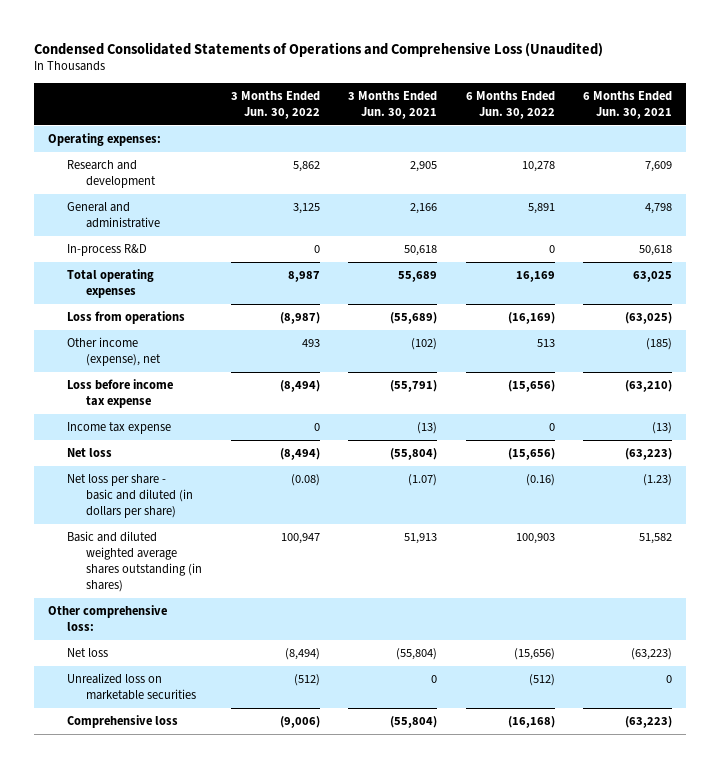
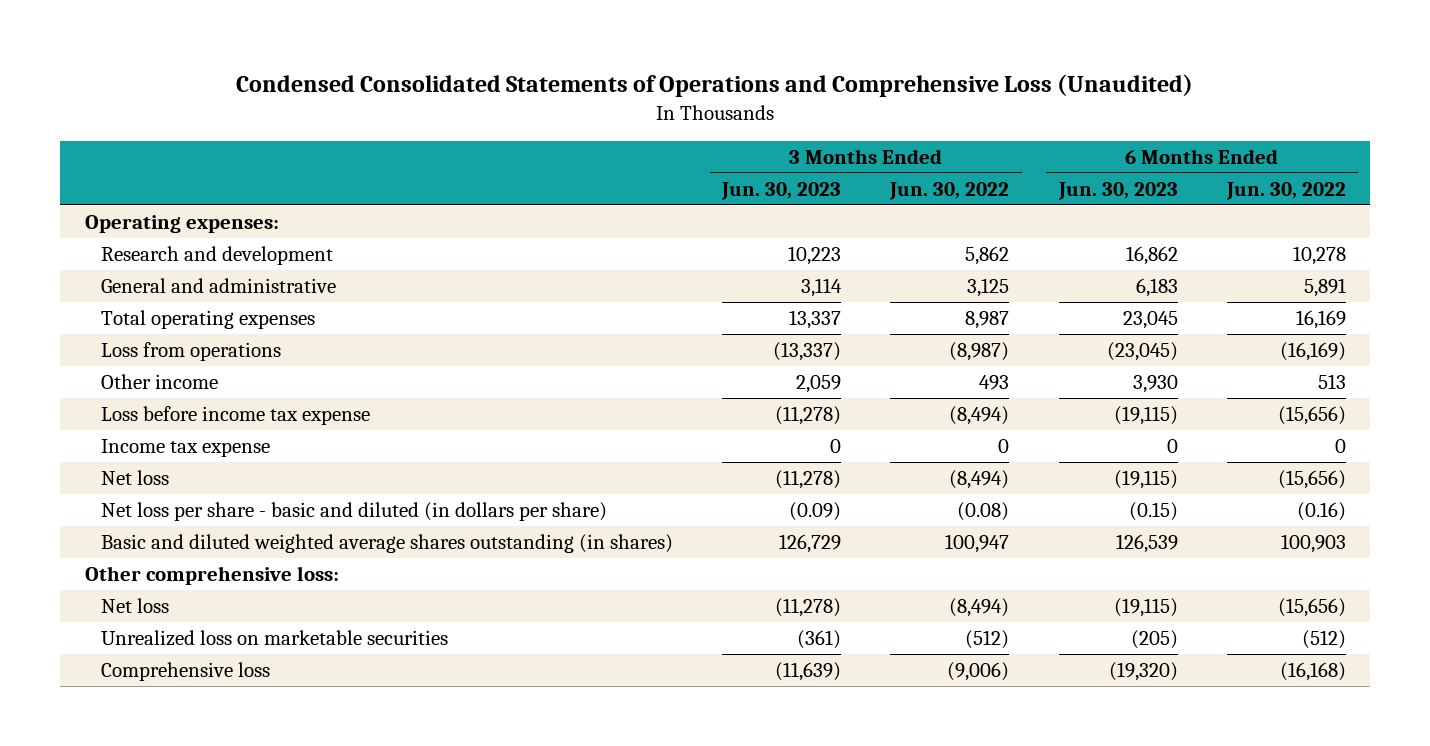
[348,91,438,120] 3 Months Ended Jun. 30, 2021 -> none
[583,91,673,120] 6 Months Ended Jun. 30, 2021 -> none
none -> [721,181,842,200] Jun. 30, 2023
none -> [1057,181,1178,200] Jun. 30, 2023
[67,244,148,257] In-process R&D -> none
[67,337,162,367] Other income (expense), net -> [100,374,218,390] Other income

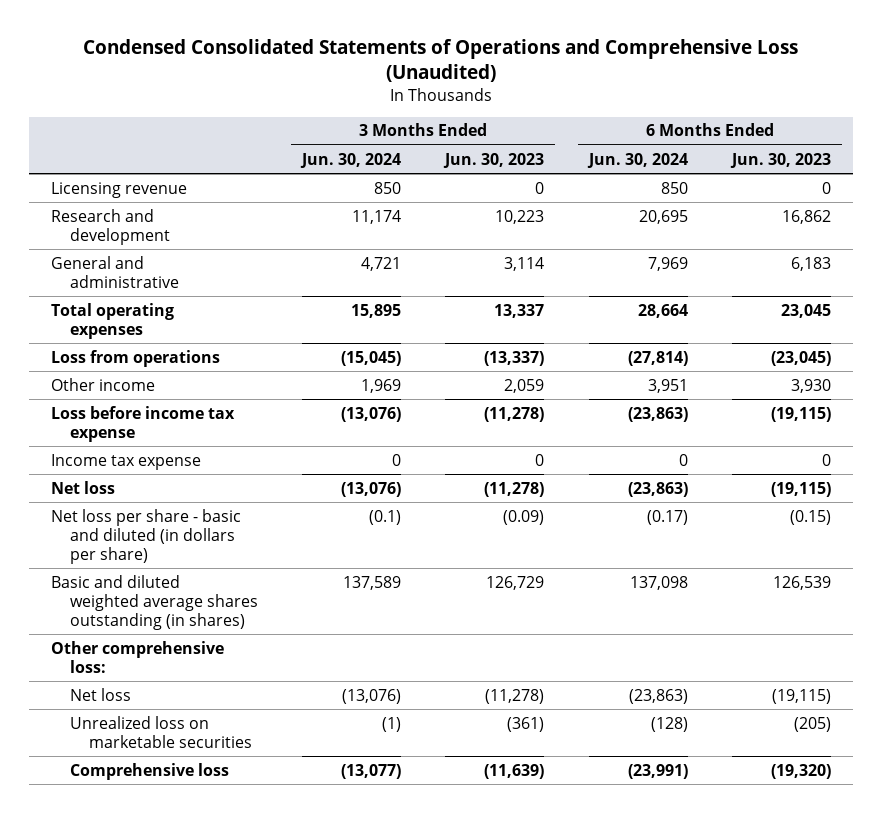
[889,181,1010,200] Jun. 30, 2022 -> none
[1225,181,1346,200] Jun. 30, 2022 -> none
none -> [300,152,402,168] Jun. 30, 2024
none -> [586,152,688,168] Jun. 30, 2024
[84,215,279,234] Operating expenses: -> none
none -> [50,181,187,198] Licensing revenue

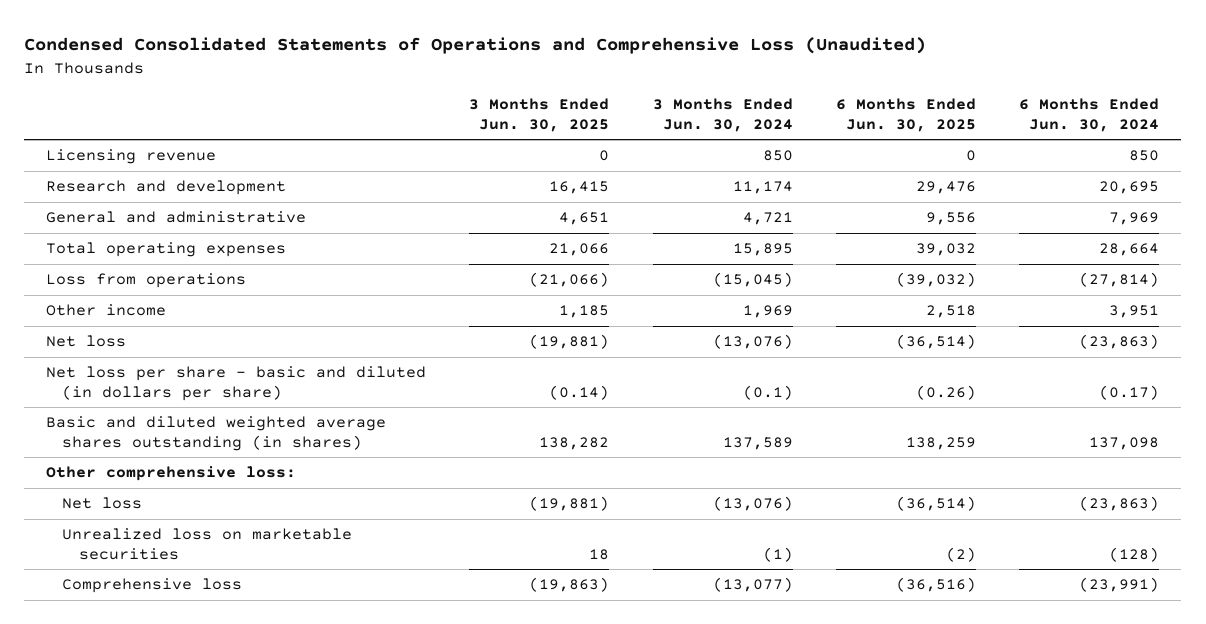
[443,152,545,168] Jun. 30, 2023 -> none
[729,152,831,168] Jun. 30, 2023 -> none
none -> [469,98,610,132] 3 Months Ended Jun. 30, 2025
none -> [836,98,977,132] 6 Months Ended Jun. 30, 2025
[50,405,235,442] Loss before income tax expense -> none
[50,453,201,470] Income tax expense -> none

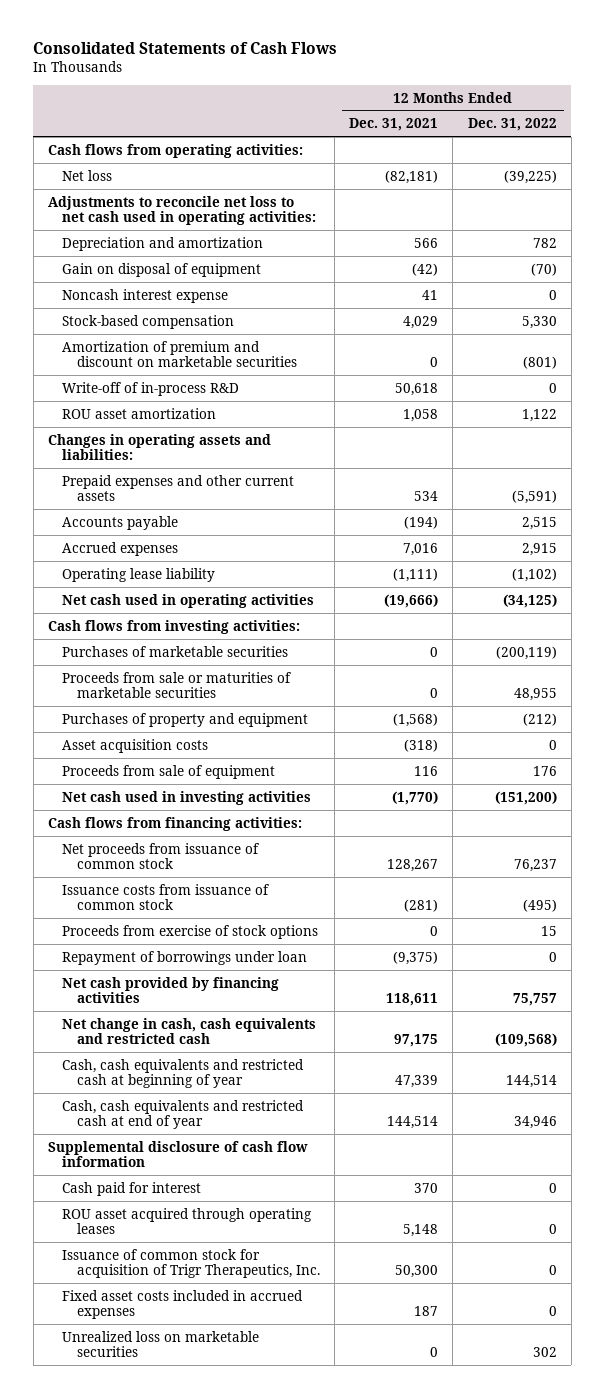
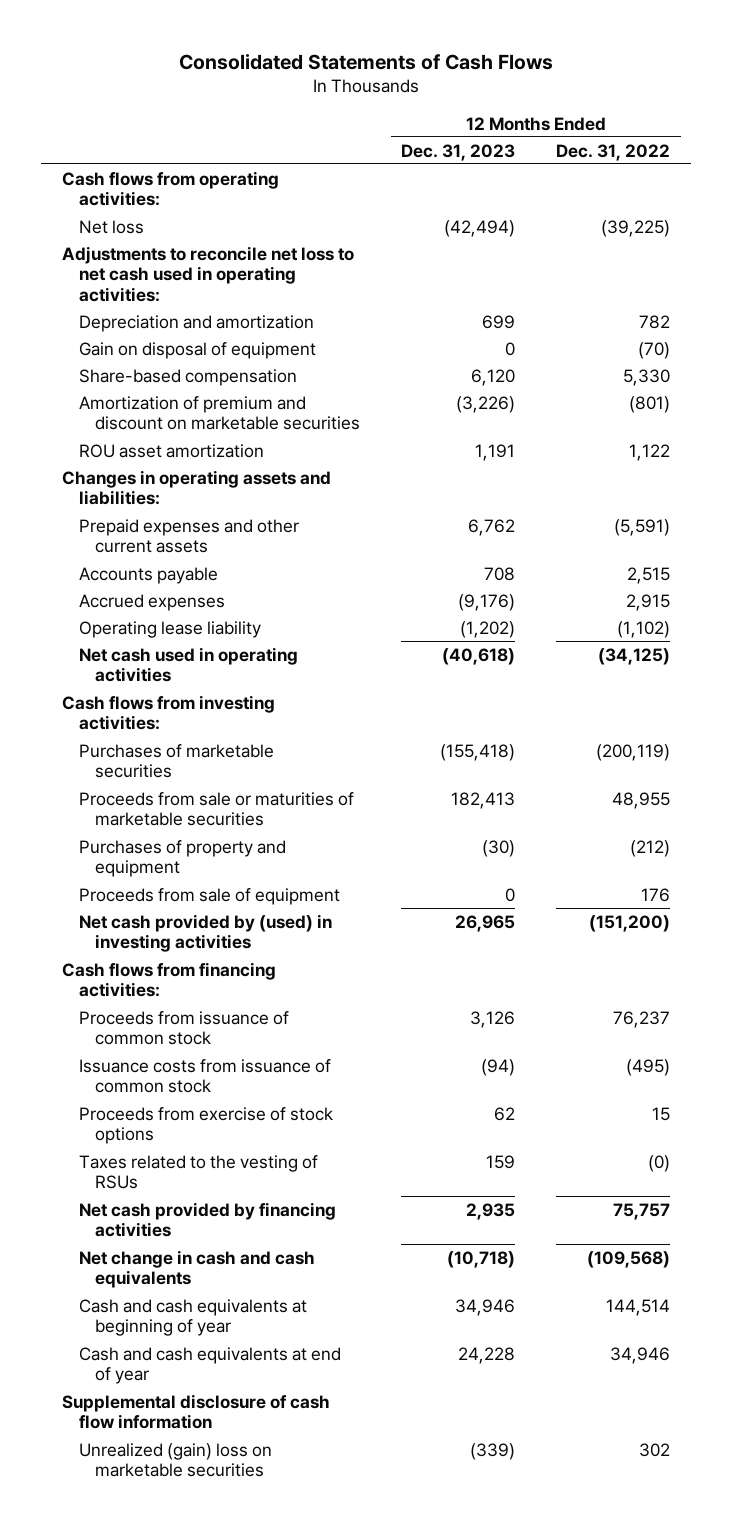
[349,118,439,132] Dec. 31, 2021 -> none
none -> [401,143,516,161] Dec. 31, 2023
[62,288,229,303] Noncash interest expense -> none
[62,314,235,329] Stock-based compensation -> [78,368,297,386] Share-based compensation
[62,381,240,396] Write-off of in-process R&D -> none
[62,738,209,753] Asset acquisition costs -> none
[62,790,312,805] Net cash used in investing activities -> [78,913,332,953] Net cash provided by (used) in investing activities
[62,842,260,870] Net proceeds from issuance of common stock -> [78,1010,289,1046] Proceeds from issuance of common stock
[62,950,308,965] Repayment of borrowings under loan -> none
none -> [78,1154,318,1190] Taxes related to the vesting of RSUs
[62,1017,317,1045] Net change in cash, cash equivalents and restricted cash -> [78,1249,315,1289] Net change in cash and cash equivalents
[62,1058,305,1089] Cash, cash equivalents and restricted cash at beginning of year -> [78,1298,307,1337] Cash and cash equivalents at beginning of year
[62,1099,305,1130] Cash, cash equivalents and restricted cash at end of year -> [78,1346,341,1385] Cash and cash equivalents at end of year
[62,1181,202,1196] Cash paid for interest -> none
[62,1207,313,1235] ROU asset acquired through operating leases -> none
[62,1248,320,1279] Issuance of common stock for acquisition of Trigr Therapeutics, Inc. -> none
[62,1289,304,1320] Fixed asset costs included in accrued expenses -> none
[62,1330,260,1358] Unrealized loss on marketable securities -> [78,1442,272,1478] Unrealized (gain) loss on marketable securities

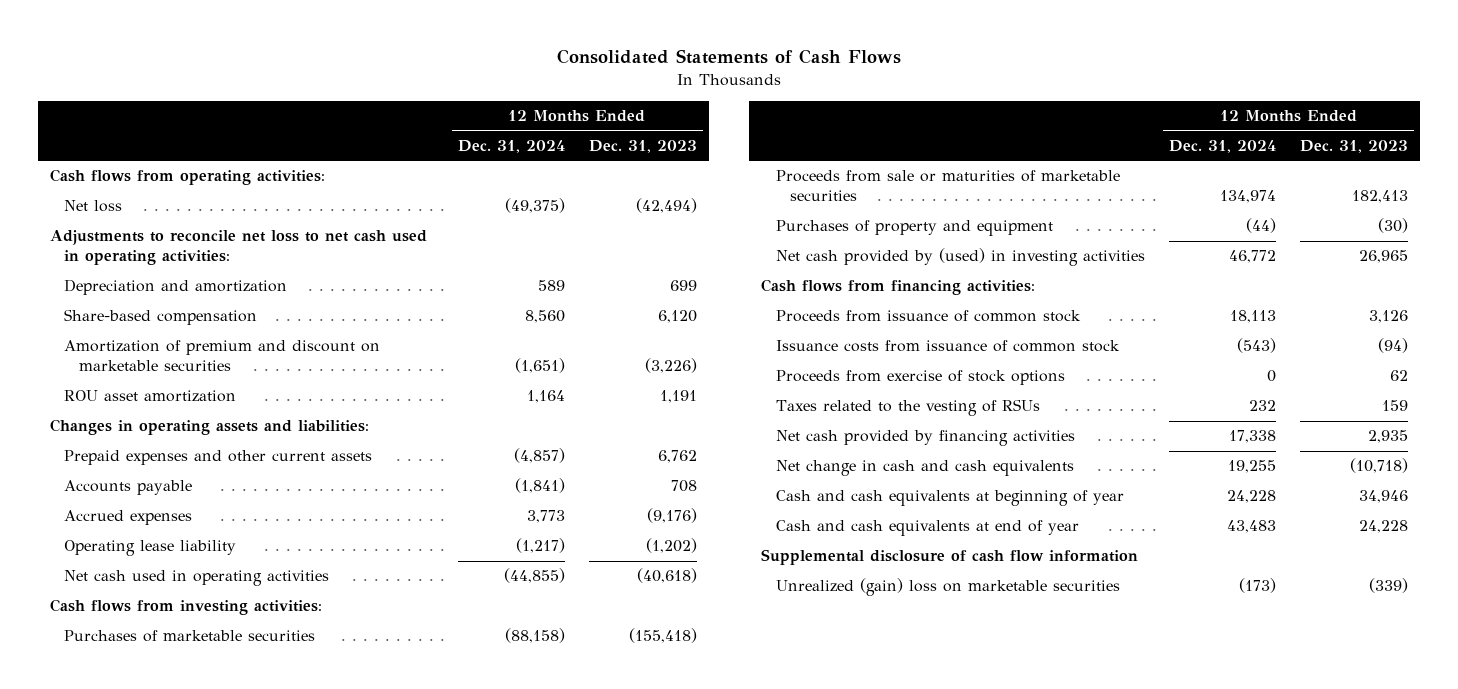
[556,143,671,161] Dec. 31, 2022 -> none
none -> [457,139,565,153] Dec. 31, 2024
[78,341,316,359] Gain on disposal of equipment -> none
[78,887,340,905] Proceeds from sale of equipment -> none

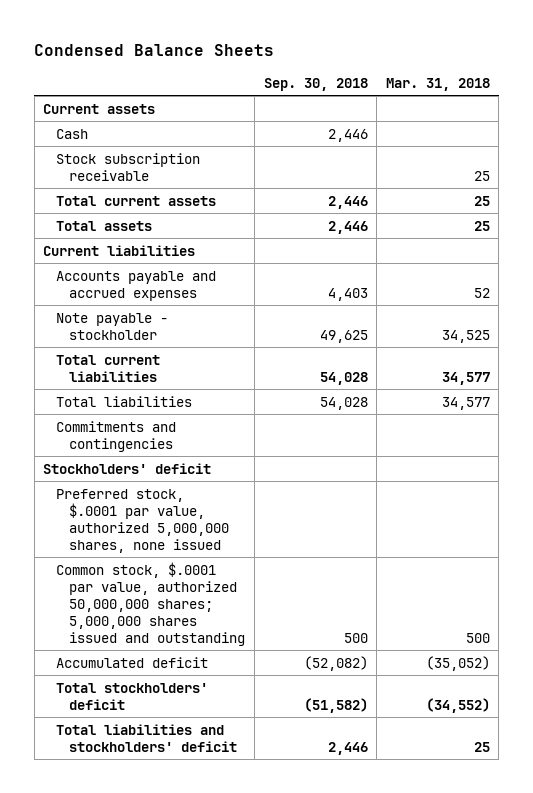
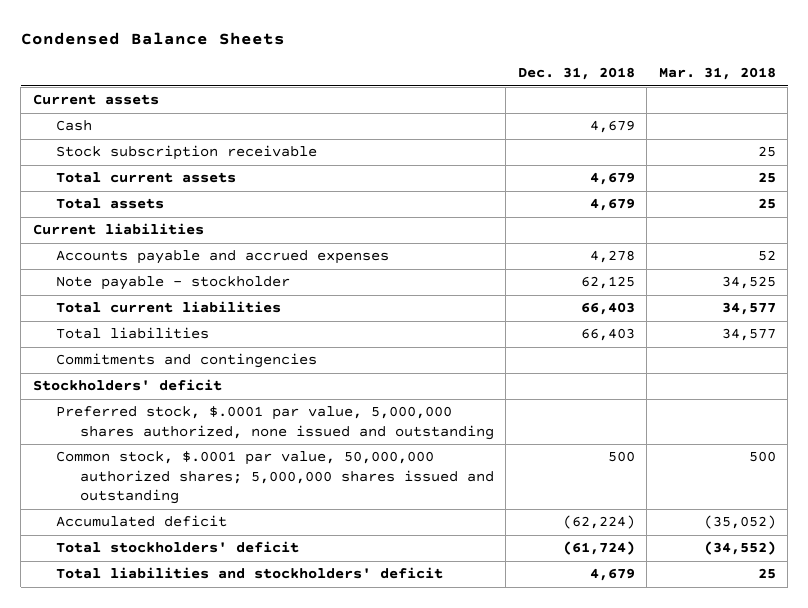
[263,77,368,91] Sep. 30, 2018 -> none
none -> [517,67,635,81] Dec. 31, 2018
[56,488,230,553] Preferred stock, $.0001 par value, authorized 5,000,000 shares, none issued -> [56,406,494,440] Preferred stock, $.0001 par value, 5,000,000 shares authorized, none issued and outstanding
[56,561,246,646] Common stock, $.0001 par value, authorized 50,000,000 shares; 5,000,000 shares issued and outstanding -> [56,451,494,505] Common stock, $.0001 par value, 50,000,000 authorized shares; 5,000,000 shares issued and outstanding

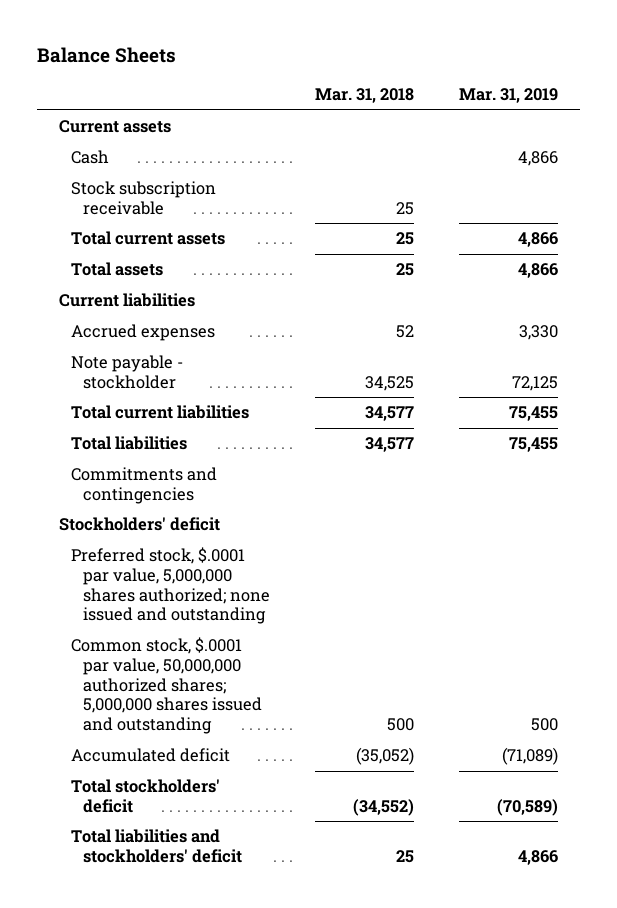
[20,32,285,46] Condensed Balance Sheets -> [36,47,176,64] Balance Sheets
[517,67,635,81] Dec. 31, 2018 -> none
none -> [458,88,558,104] Mar. 31, 2019
[56,250,390,265] Accounts payable and accrued expenses -> [71,324,216,342] Accrued expenses
[56,406,494,440] Preferred stock, $.0001 par value, 5,000,000 shares authorized, none issued and outstanding -> [71,547,271,625] Preferred stock, $.0001 par value, 5,000,000 shares authorized; none issued and outstanding

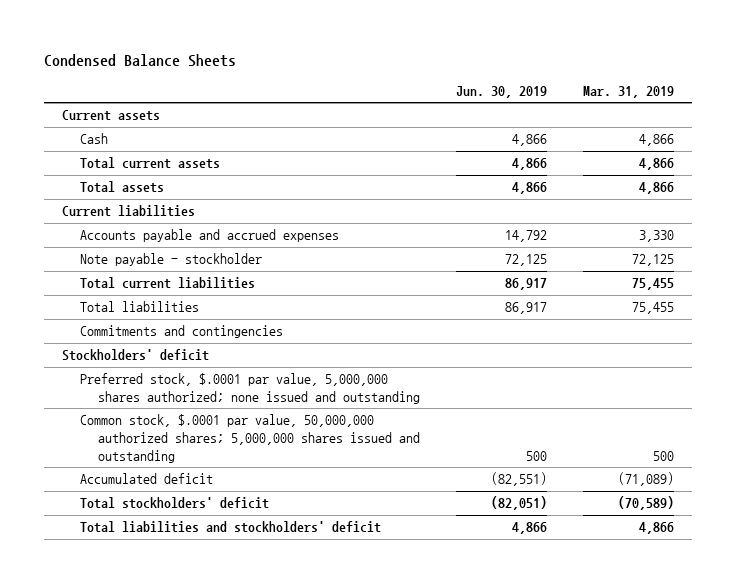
[36,47,176,64] Balance Sheets -> [43,54,236,68] Condensed Balance Sheets
[315,88,415,104] Mar. 31, 2018 -> none
none -> [456,85,548,98] Jun. 30, 2019
[71,181,217,216] Stock subscription receivable -> none
[71,324,216,342] Accrued expenses -> [79,229,339,243] Accounts payable and accrued expenses

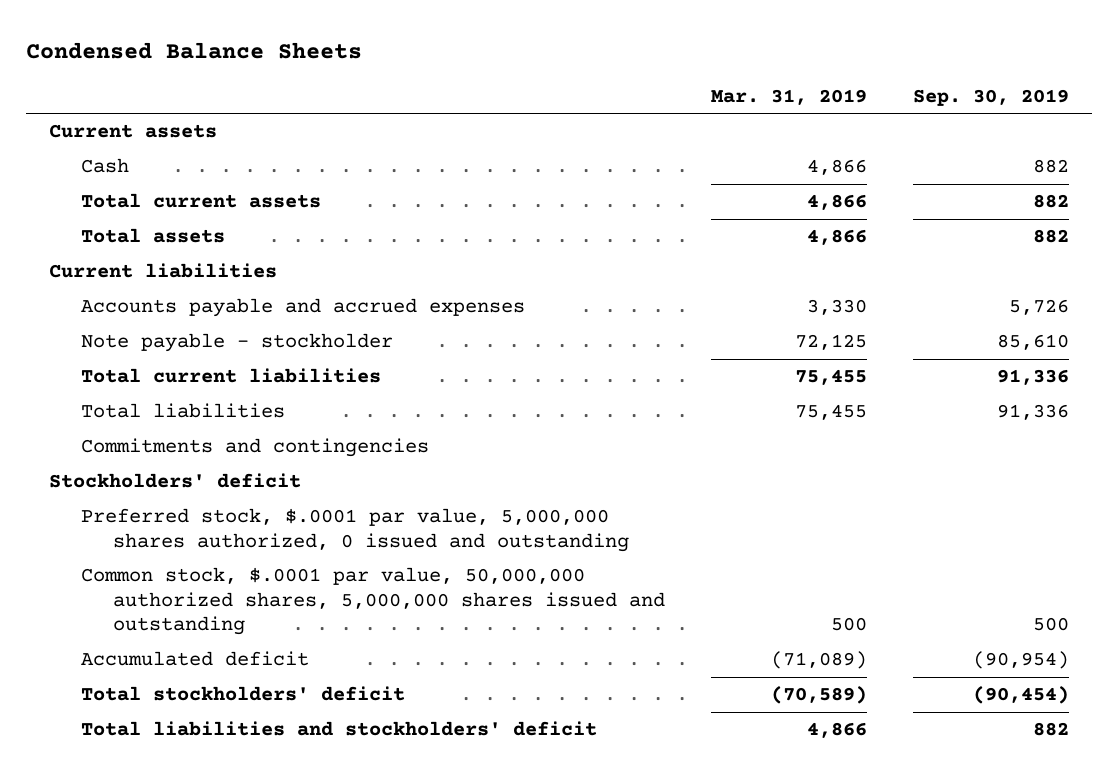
[456,85,548,98] Jun. 30, 2019 -> none
none -> [913,88,1070,106] Sep. 30, 2019
[79,373,421,404] Preferred stock, $.0001 par value, 5,000,000 shares authorized; none issued and outstanding -> [81,508,630,552] Preferred stock, $.0001 par value, 5,000,000 shares authorized, 0 issued and outstanding
[79,414,421,463] Common stock, $.0001 par value, 50,000,000 authorized shares; 5,000,000 shares issued and outstanding -> [81,567,666,636] Common stock, $.0001 par value, 50,000,000 authorized shares, 5,000,000 shares issued and outstanding

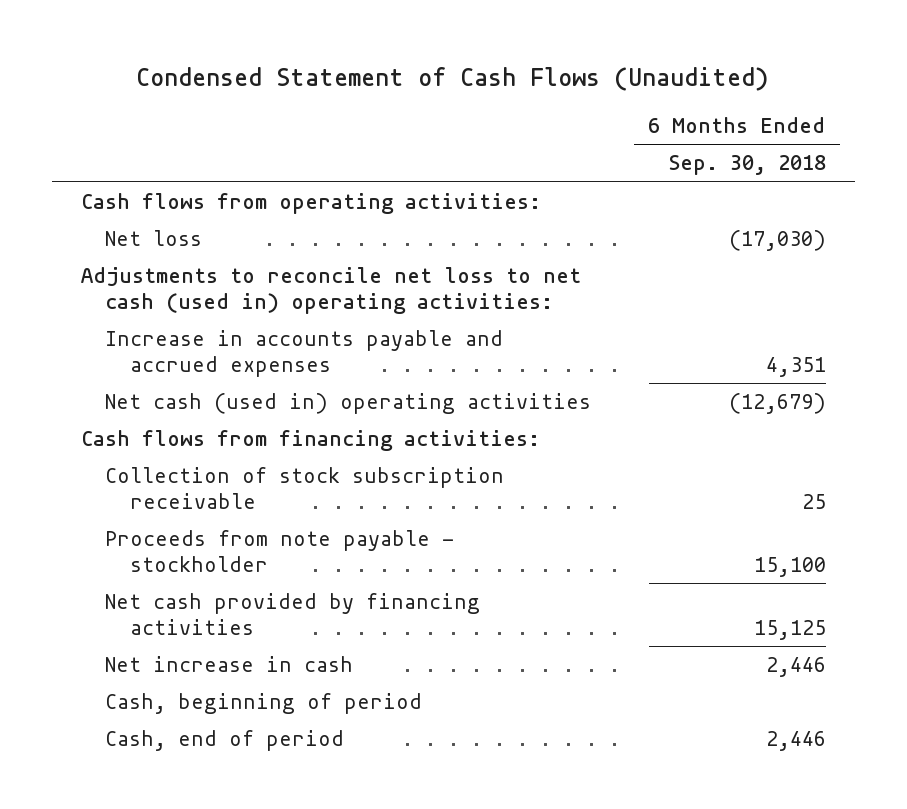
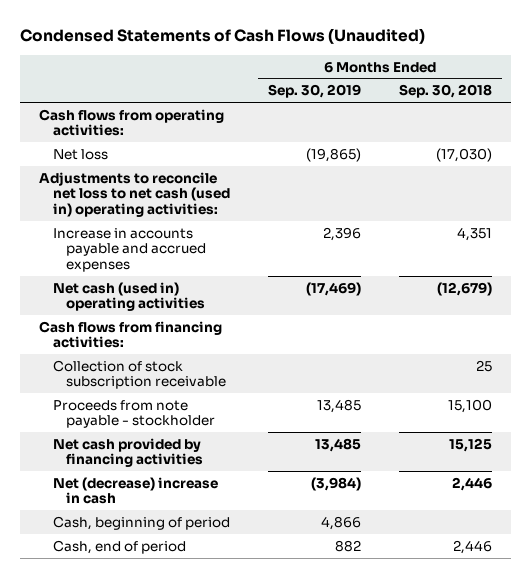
[136,66,770,91] Condensed Statement of Cash Flows (Unaudited) -> [20,28,426,45] Condensed Statements of Cash Flows (Unaudited)
none -> [267,84,361,99] Sep. 30, 2019
[105,656,354,673] Net increase in cash -> [52,476,218,505] Net (decrease) increase in cash

